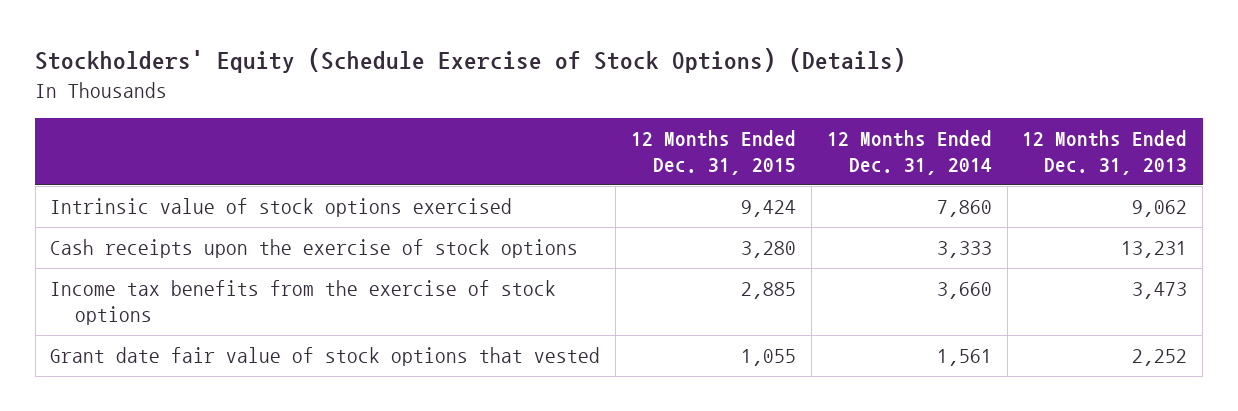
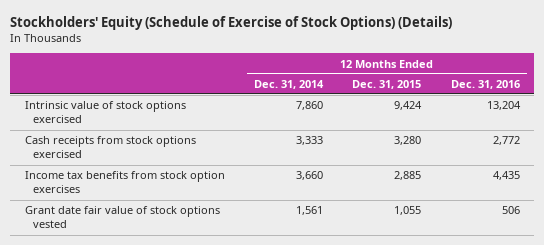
[35,48,907,74] Stockholders' Equity (Schedule Exercise of Stock Options) (Details) -> [9,16,452,31] Stockholders' Equity (Schedule of Exercise of Stock Options) (Details)
[1022,130,1188,175] 12 Months Ended Dec. 31, 2013 -> none
none -> [450,79,520,89] Dec. 31, 2016
[50,239,579,259] Cash receipts upon the exercise of stock options -> [24,136,196,159] Cash receipts from stock options exercised
[50,280,557,325] Income tax benefits from the exercise of stock options -> [24,171,225,194] Income tax benefits from stock option exercises
[50,347,601,367] Grant date fair value of stock options that vested -> [24,206,220,229] Grant date fair value of stock options vested

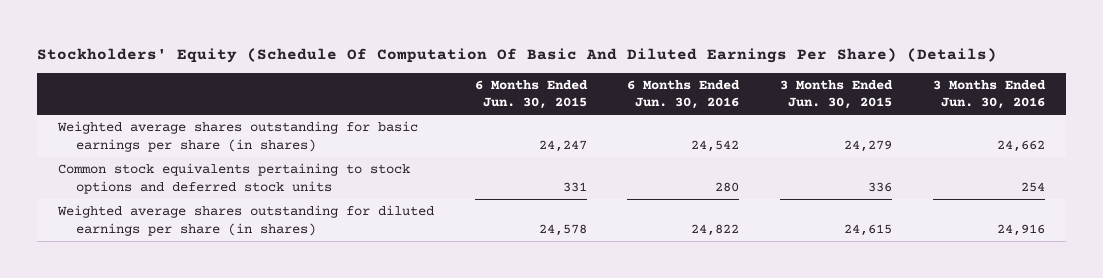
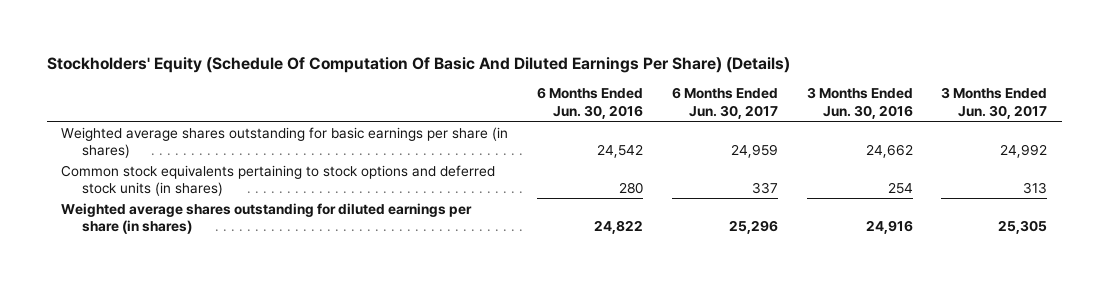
[474,79,588,110] 6 Months Ended Jun. 30, 2015 -> none
[780,79,894,110] 3 Months Ended Jun. 30, 2015 -> none
none -> [671,87,778,119] 6 Months Ended Jun. 30, 2017
none -> [941,87,1048,119] 3 Months Ended Jun. 30, 2017
[57,163,410,194] Common stock equivalents pertaining to stock options and deferred stock units -> [61,164,496,196] Common stock equivalents pertaining to stock options and deferred stock units (in shares)

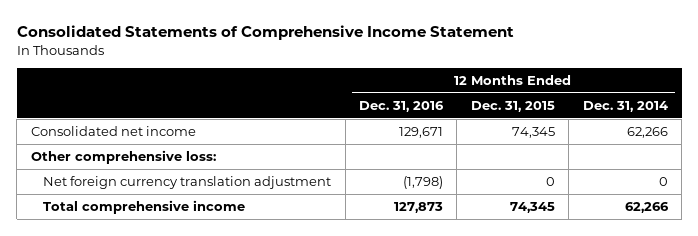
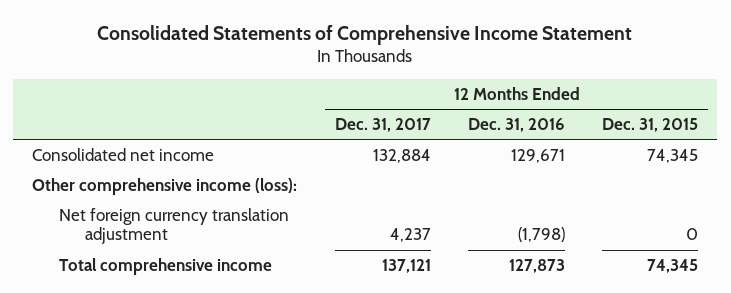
[582,100,668,112] Dec. 31, 2014 -> none
none -> [334,118,431,133] Dec. 31, 2017
[30,150,216,165] Other comprehensive loss: -> [32,177,298,195] Other comprehensive income (loss):

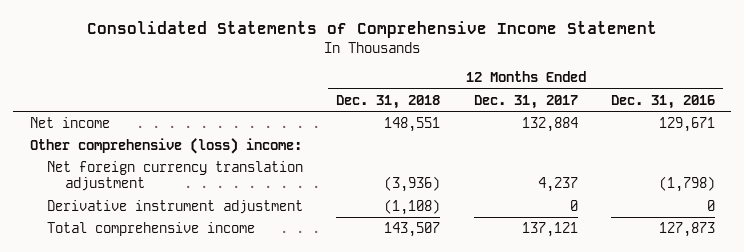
[602,118,699,133] Dec. 31, 2015 -> none
none -> [336,94,441,109] Dec. 31, 2018
[32,147,215,161] Consolidated net income -> [29,116,110,128] Net income
[32,177,298,195] Other comprehensive income (loss): -> [29,137,302,154] Other comprehensive (loss) income:
none -> [47,199,304,214] Derivative instrument adjustment

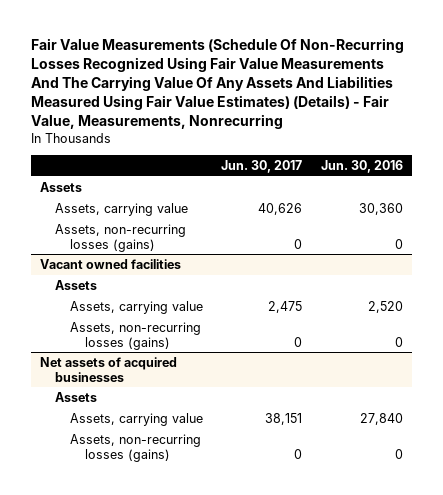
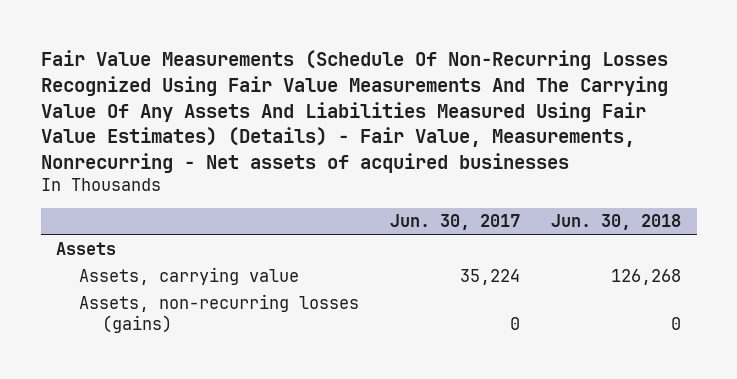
[31,38,405,130] Fair Value Measurements (Schedule Of Non-Recurring Losses Recognized Using Fair Value Measurements And The Carrying Value Of Any Assets And Liabilities Measured Using Fair Value Estimates) (Details) - Fair Value, Measurements, Nonrecurring -> [40,50,668,174] Fair Value Measurements (Schedule Of Non-Recurring Losses Recognized Using Fair Value Measurements And The Carrying Value Of Any Assets And Liabilities Measured Using Fair Value Estimates) (Details) - Fair Value, Measurements, Nonrecurring - Net assets of acquired businesses
[320,159,403,173] Jun. 30, 2016 -> none
none -> [551,214,682,231] Jun. 30, 2018
[55,223,187,252] Assets, non-recurring losses (gains) -> none
[40,258,182,269] Vacant owned facilities -> none
[55,279,98,290] Assets -> none
[69,300,203,314] Assets, carrying value -> none
[69,321,201,350] Assets, non-recurring losses (gains) -> none
[40,356,178,382] Net assets of acquired businesses -> none
[55,391,98,402] Assets -> none
[69,412,203,426] Assets, carrying value -> none
[258,202,303,215] 40,626 -> [460,269,521,286] 35,224

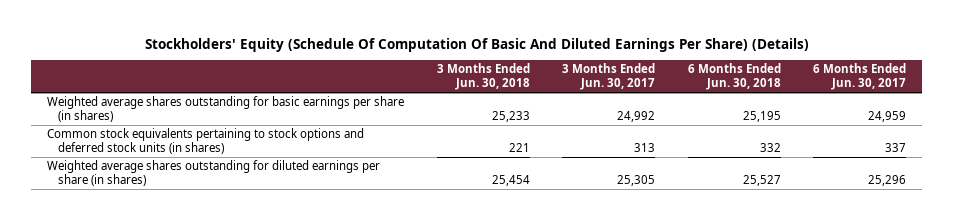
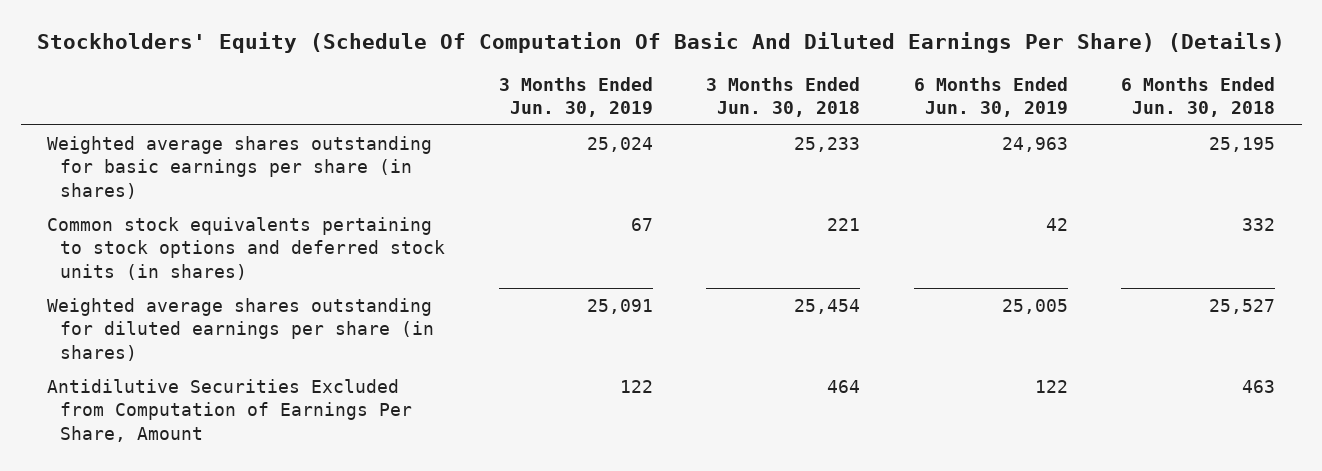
[562,63,656,91] 3 Months Ended Jun. 30, 2017 -> none
[813,63,907,91] 6 Months Ended Jun. 30, 2017 -> none
none -> [498,76,653,117] 3 Months Ended Jun. 30, 2019
none -> [913,76,1068,117] 6 Months Ended Jun. 30, 2019
none -> [47,378,413,442] Antidilutive Securities Excluded from Computation of Earnings Per Share, Amount

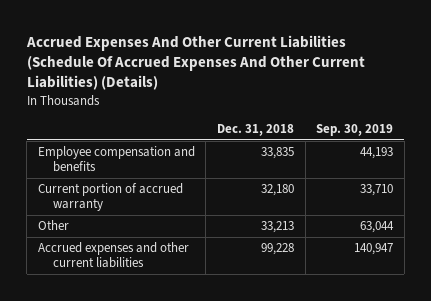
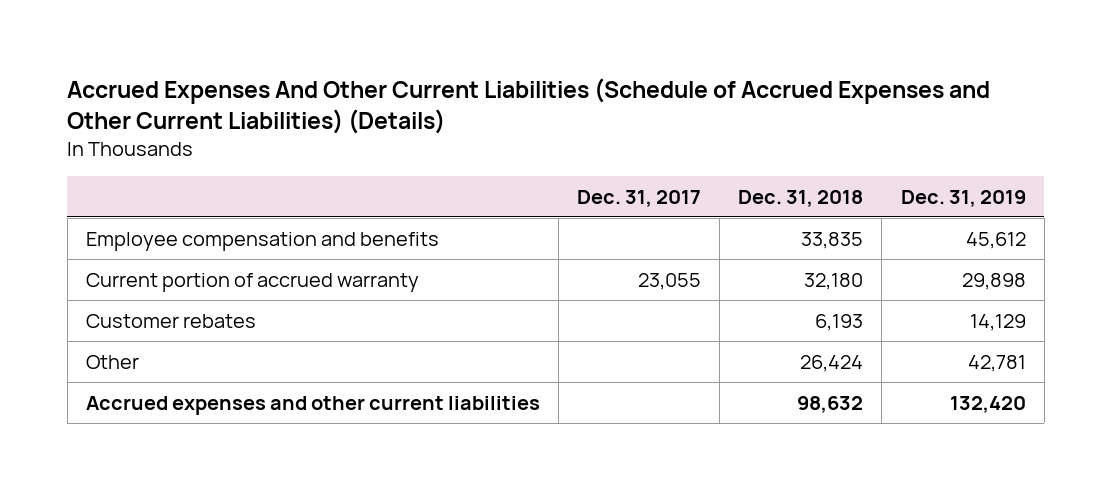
[25,34,365,91] Accrued Expenses And Other Current Liabilities (Schedule Of Accrued Expenses And Other Current Liabilities) (Details) -> [67,78,991,135] Accrued Expenses And Other Current Liabilities (Schedule of Accrued Expenses and Other Current Liabilities) (Details)
[316,124,394,137] Sep. 30, 2019 -> none
none -> [576,189,701,207] Dec. 31, 2017
none -> [900,189,1026,207] Dec. 31, 2019
none -> [85,313,256,328] Customer rebates
[261,221,295,234] 33,213 -> [800,354,864,372] 26,424
[261,243,295,256] 99,228 -> [797,395,864,413] 98,632

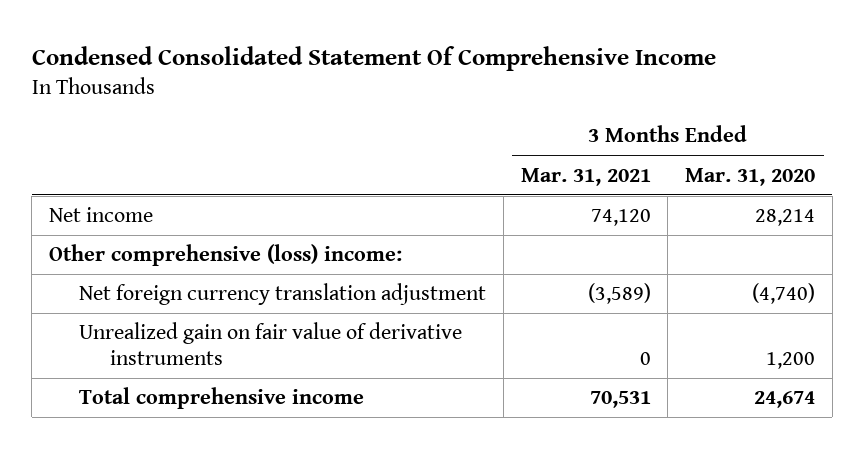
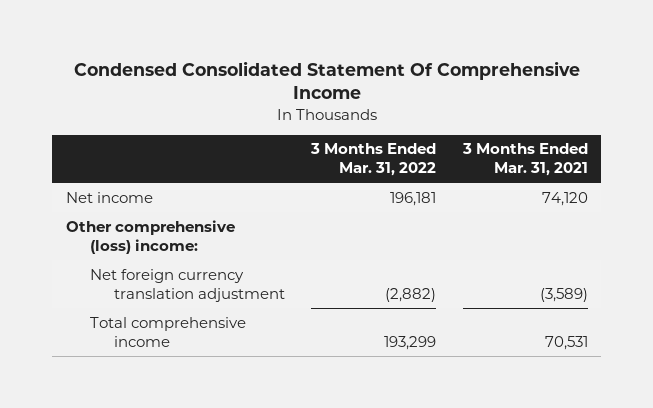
[685,167,816,186] Mar. 31, 2020 -> none
none -> [310,143,437,177] 3 Months Ended Mar. 31, 2022
[79,322,463,366] Unrealized gain on fair value of derivative instruments -> none

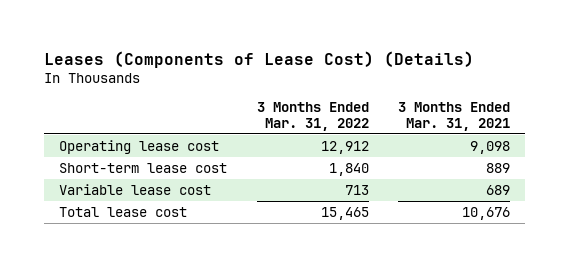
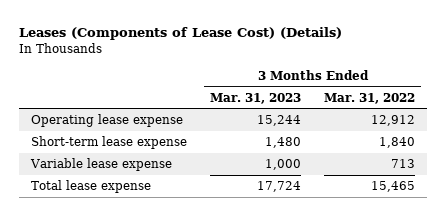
[398,102,511,131] 3 Months Ended Mar. 31, 2021 -> none
none -> [210,92,302,104] Mar. 31, 2023
[58,139,219,154] Operating lease cost -> [31,114,184,128] Operating lease expense
[58,162,227,173] Short-term lease cost -> [31,136,188,150] Short-term lease expense
[58,183,211,195] Variable lease cost -> [30,158,173,172] Variable lease expense
[58,206,187,217] Total lease cost -> [31,180,152,194] Total lease expense

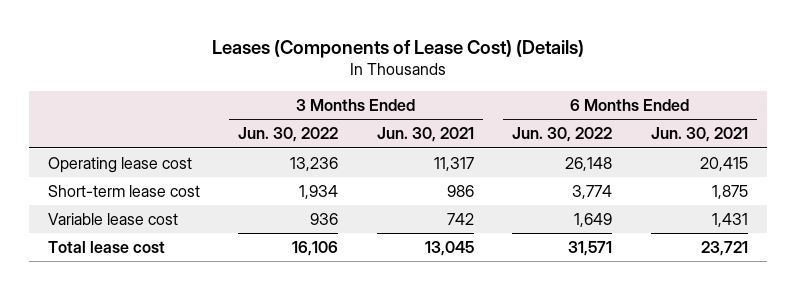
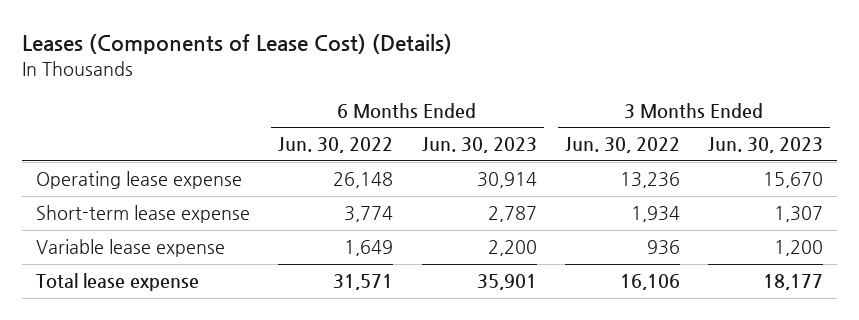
[376,127,474,143] Jun. 30, 2021 -> none
[650,127,748,143] Jun. 30, 2021 -> none
none -> [421,137,537,154] Jun. 30, 2023
none -> [707,137,823,154] Jun. 30, 2023
[48,156,193,173] Operating lease cost -> [36,171,243,190] Operating lease expense
[48,184,201,197] Short-term lease cost -> [36,205,251,224] Short-term lease expense
[48,212,179,225] Variable lease cost -> [36,239,226,258] Variable lease expense
[48,240,166,253] Total lease cost -> [36,273,200,292] Total lease expense

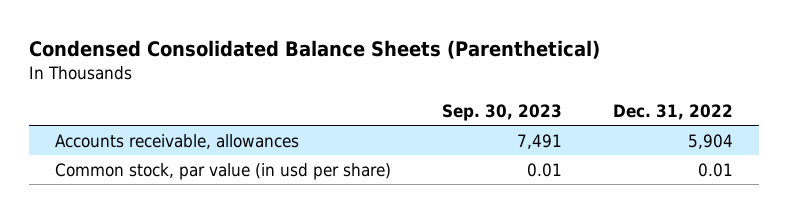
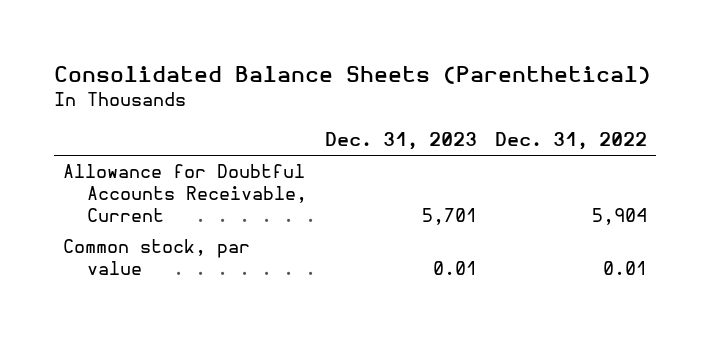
[29,40,601,60] Condensed Consolidated Balance Sheets (Parenthetical) -> [53,65,651,84] Consolidated Balance Sheets (Parenthetical)
[442,104,563,122] Sep. 30, 2023 -> none
none -> [325,132,478,151] Dec. 31, 2023
[55,133,300,149] Accounts receivable, allowances -> [62,164,307,223] Allowance for Doubtful Accounts Receivable, Current
[55,162,392,180] Common stock, par value (in usd per share) -> [62,239,250,276] Common stock, par value

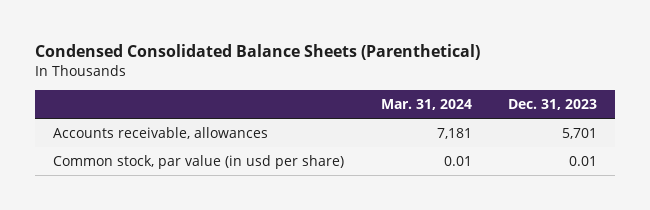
[53,65,651,84] Consolidated Balance Sheets (Parenthetical) -> [35,44,481,61] Condensed Consolidated Balance Sheets (Parenthetical)
[495,132,648,151] Dec. 31, 2022 -> none
none -> [380,99,472,111] Mar. 31, 2024
[62,164,307,223] Allowance for Doubtful Accounts Receivable, Current -> [53,126,269,139] Accounts receivable, allowances
[62,239,250,276] Common stock, par value -> [53,154,345,169] Common stock, par value (in usd per share)

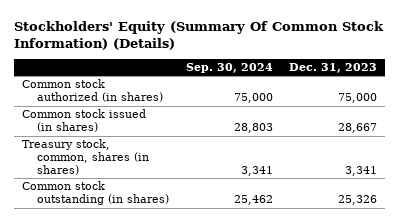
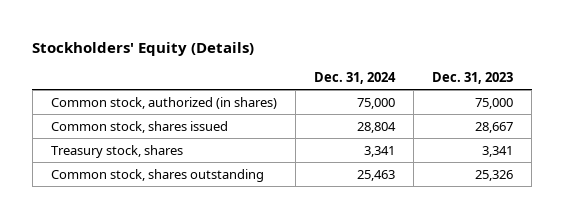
[13,20,384,50] Stockholders' Equity (Summary Of Common Stock Information) (Details) -> [32,41,255,56] Stockholders' Equity (Details)
[185,63,273,74] Sep. 30, 2024 -> none
none -> [313,72,396,85] Dec. 31, 2024
[22,79,164,103] Common stock authorized (in shares) -> [50,96,277,109] Common stock, authorized (in shares)
[22,109,147,133] Common stock issued (in shares) -> [50,120,228,133] Common stock, shares issued
[22,139,150,176] Treasury stock, common, shares (in shares) -> [50,144,183,158] Treasury stock, shares
[22,181,170,206] Common stock outstanding (in shares) -> [50,168,264,182] Common stock, shares outstanding

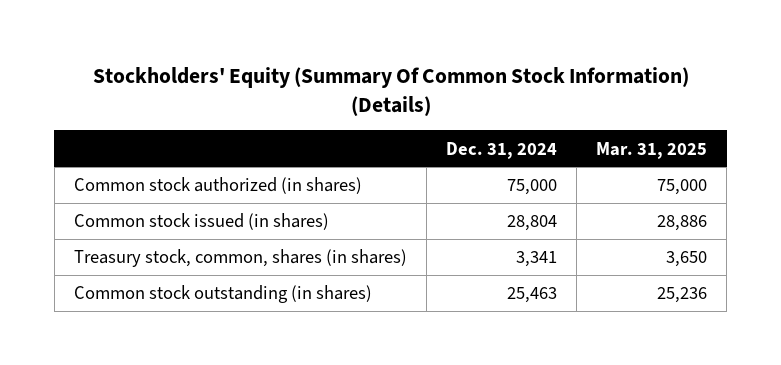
[32,41,255,56] Stockholders' Equity (Details) -> [92,67,689,116] Stockholders' Equity (Summary Of Common Stock Information) (Details)
[432,72,514,85] Dec. 31, 2023 -> none
none -> [596,141,708,159] Mar. 31, 2025
[50,96,277,109] Common stock, authorized (in shares) -> [73,177,362,195] Common stock authorized (in shares)
[50,120,228,133] Common stock, shares issued -> [73,213,329,231] Common stock issued (in shares)
[50,144,183,158] Treasury stock, shares -> [73,249,407,268] Treasury stock, common, shares (in shares)
[50,168,264,182] Common stock, shares outstanding -> [73,285,372,304] Common stock outstanding (in shares)

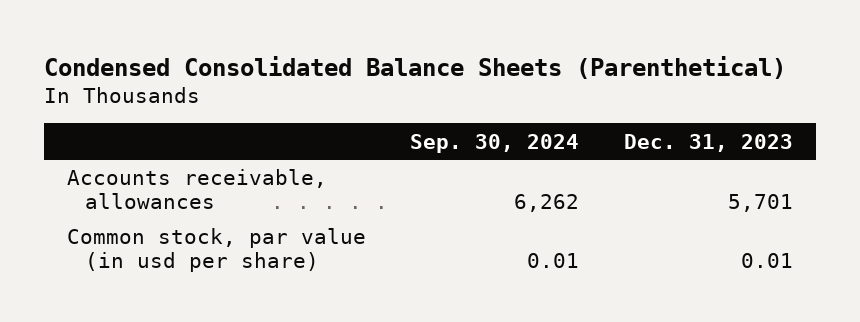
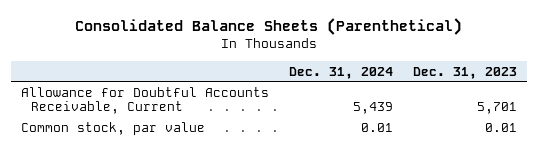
[44,55,787,79] Condensed Consolidated Balance Sheets (Parenthetical) -> [74,17,462,35] Consolidated Balance Sheets (Parenthetical)
[410,133,580,153] Sep. 30, 2024 -> none
none -> [288,66,393,79] Dec. 31, 2024
[66,169,327,209] Accounts receivable, allowances -> [21,86,270,115] Allowance for Doubtful Accounts Receivable, Current
[66,228,366,272] Common stock, par value (in usd per share) -> [21,121,206,135] Common stock, par value

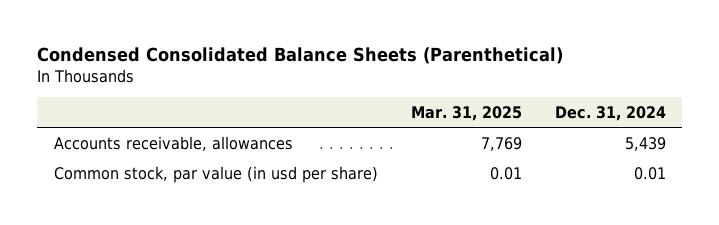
[74,17,462,35] Consolidated Balance Sheets (Parenthetical) -> [37,47,564,65] Condensed Consolidated Balance Sheets (Parenthetical)
[412,66,517,79] Dec. 31, 2023 -> none
none -> [410,105,522,121] Mar. 31, 2025
[21,86,270,115] Allowance for Doubtful Accounts Receivable, Current -> [53,135,293,151] Accounts receivable, allowances
[21,121,206,135] Common stock, par value -> [53,165,378,183] Common stock, par value (in usd per share)

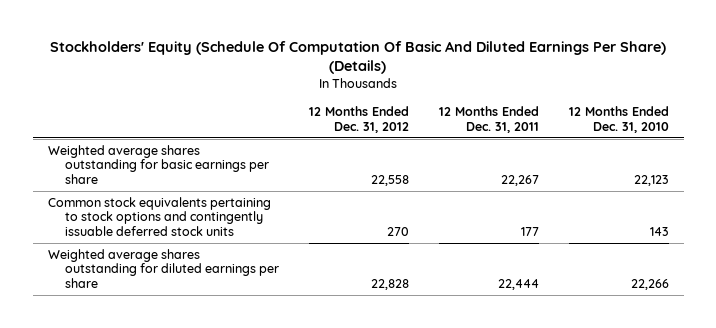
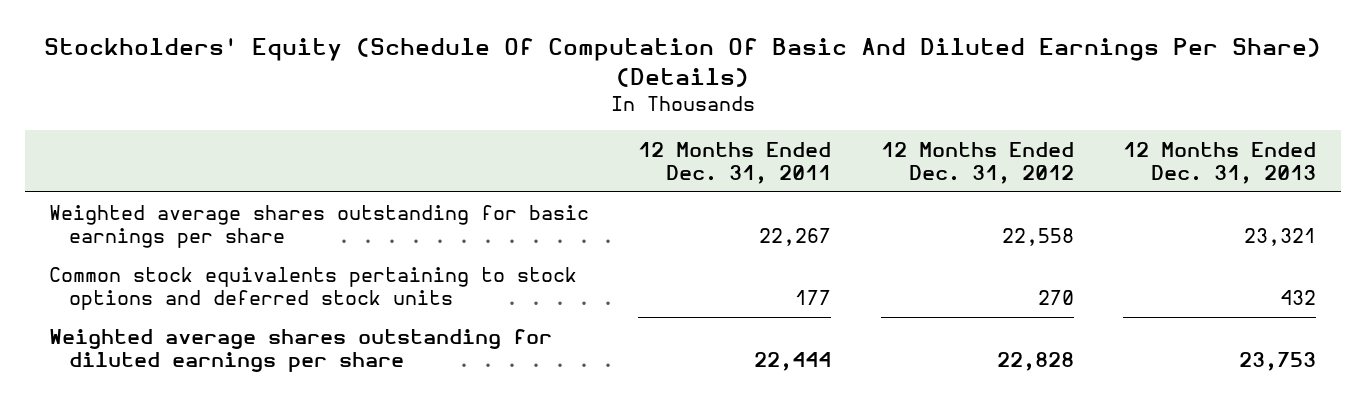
[568,106,669,133] 12 Months Ended Dec. 31, 2010 -> none
none -> [1123,141,1317,184] 12 Months Ended Dec. 31, 2013
[47,196,271,236] Common stock equivalents pertaining to stock options and contingently issuable deferred stock units -> [49,266,578,310] Common stock equivalents pertaining to stock options and deferred stock units

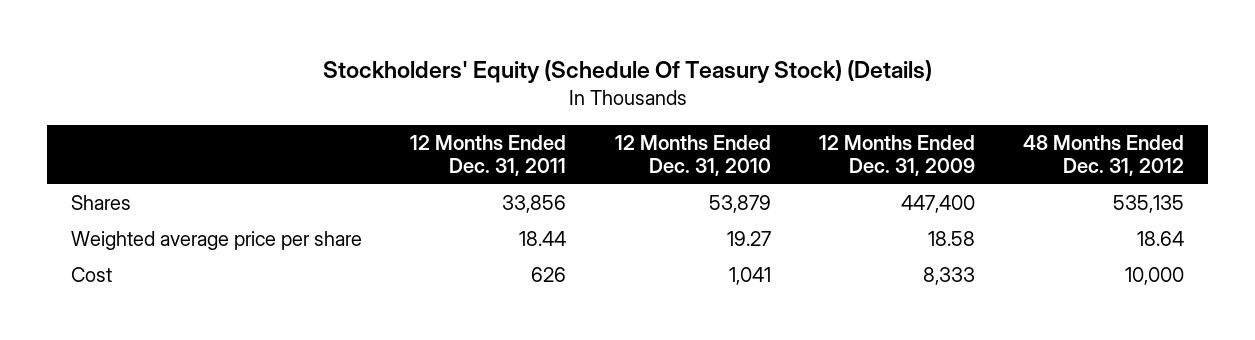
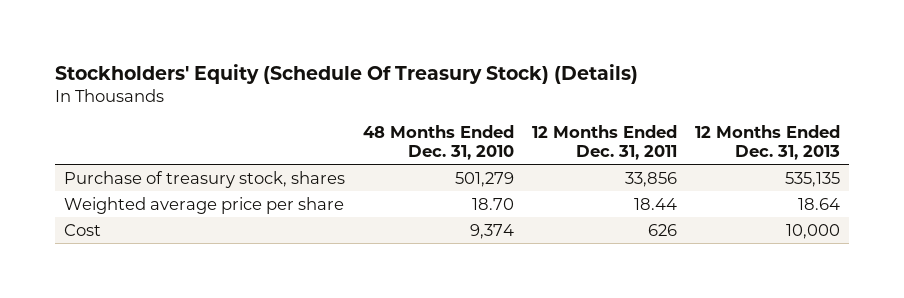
[322,60,932,84] Stockholders' Equity (Schedule Of Teasury Stock) (Details) -> [55,64,639,85] Stockholders' Equity (Schedule Of Treasury Stock) (Details)
[614,134,771,176] 12 Months Ended Dec. 31, 2010 -> none
[818,134,975,176] 12 Months Ended Dec. 31, 2009 -> none
[1022,134,1184,176] 48 Months Ended Dec. 31, 2012 -> none
none -> [362,124,514,160] 48 Months Ended Dec. 31, 2010
none -> [694,124,840,160] 12 Months Ended Dec. 31, 2013
[71,195,132,211] Shares -> [63,170,345,188] Purchase of treasury stock, shares

